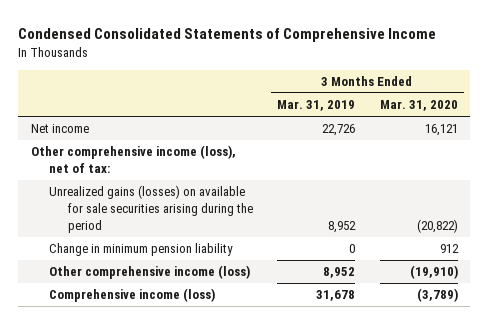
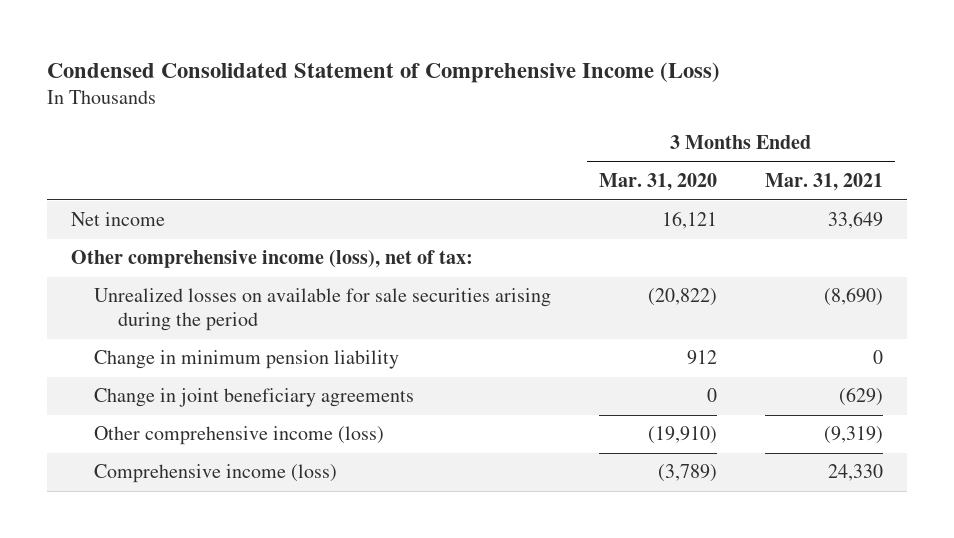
[18,27,437,42] Condensed Consolidated Statements of Comprehensive Income -> [46,61,720,83] Condensed Consolidated Statement of Comprehensive Income (Loss)
[277,100,356,112] Mar. 31, 2019 -> none
none -> [765,173,884,192] Mar. 31, 2021
[49,185,253,234] Unrealized gains (losses) on available for sale securities arising during the period -> [94,288,552,332] Unrealized losses on available for sale securities arising during the period
none -> [94,388,415,408] Change in joint beneficiary agreements

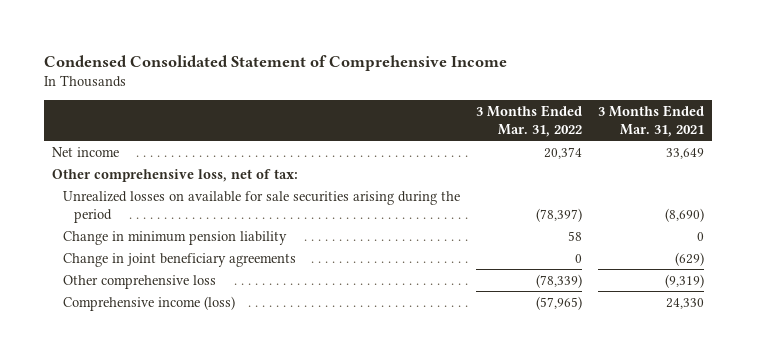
[46,61,720,83] Condensed Consolidated Statement of Comprehensive Income (Loss) -> [44,54,508,71] Condensed Consolidated Statement of Comprehensive Income
[599,173,718,192] Mar. 31, 2020 -> none
none -> [476,104,583,138] 3 Months Ended Mar. 31, 2022
[70,250,473,269] Other comprehensive income (loss), net of tax: -> [52,168,299,182] Other comprehensive loss, net of tax:
[94,426,385,446] Other comprehensive income (loss) -> [63,274,217,289] Other comprehensive loss

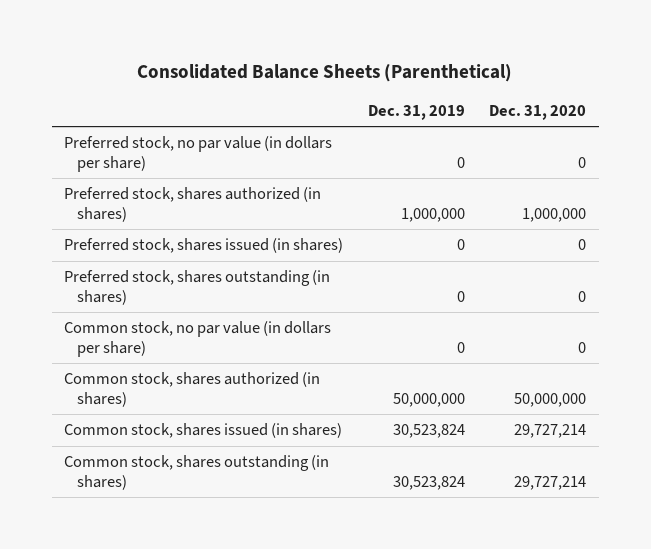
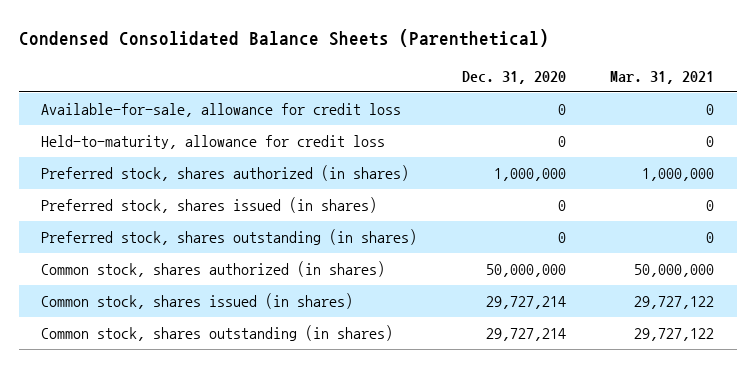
[137,63,513,82] Consolidated Balance Sheets (Parenthetical) -> [18,28,549,47] Condensed Consolidated Balance Sheets (Parenthetical)
[367,104,465,120] Dec. 31, 2019 -> none
none -> [610,70,715,84] Mar. 31, 2021
[64,136,333,173] Preferred stock, no par value (in dollars per share) -> none
none -> [41,103,402,118] Available-for-sale, allowance for credit loss
none -> [41,135,386,150] Held-to-maturity, allowance for credit loss
[64,321,332,358] Common stock, no par value (in dollars per share) -> none

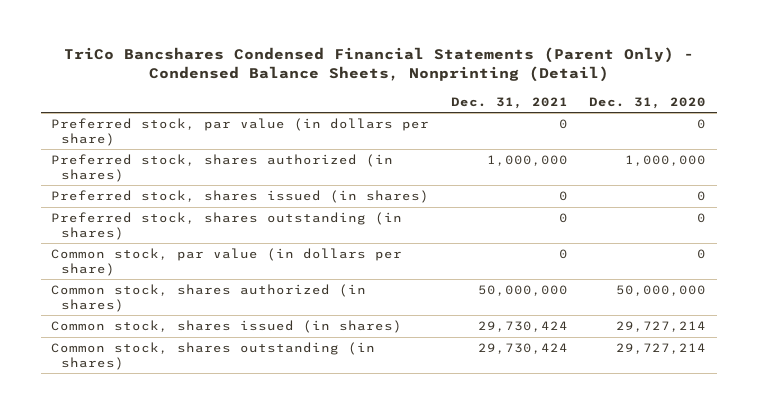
[18,28,549,47] Condensed Consolidated Balance Sheets (Parenthetical) -> [63,47,694,83] TriCo Bancshares Condensed Financial Statements (Parent Only) - Condensed Balance Sheets, Nonprinting (Detail)
[610,70,715,84] Mar. 31, 2021 -> none
none -> [450,96,568,109] Dec. 31, 2021
[41,103,402,118] Available-for-sale, allowance for credit loss -> none
[41,135,386,150] Held-to-maturity, allowance for credit loss -> none
none -> [51,118,430,146] Preferred stock, par value (in dollars per share)
none -> [51,248,403,276] Common stock, par value (in dollars per share)

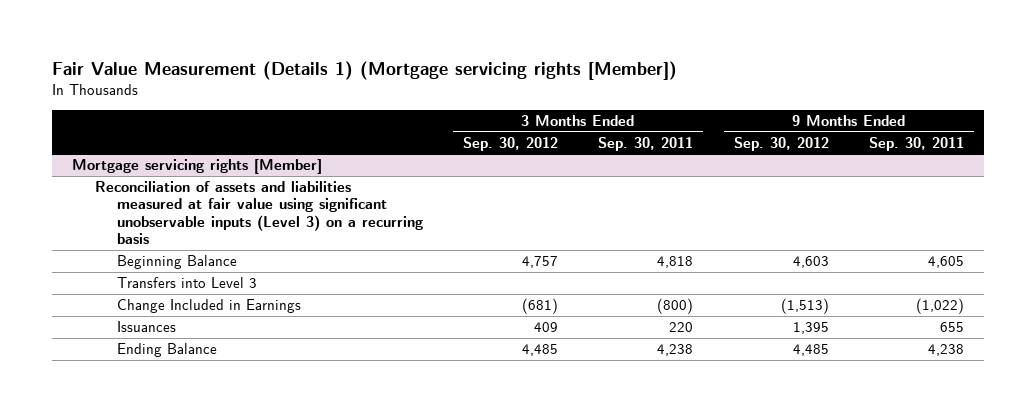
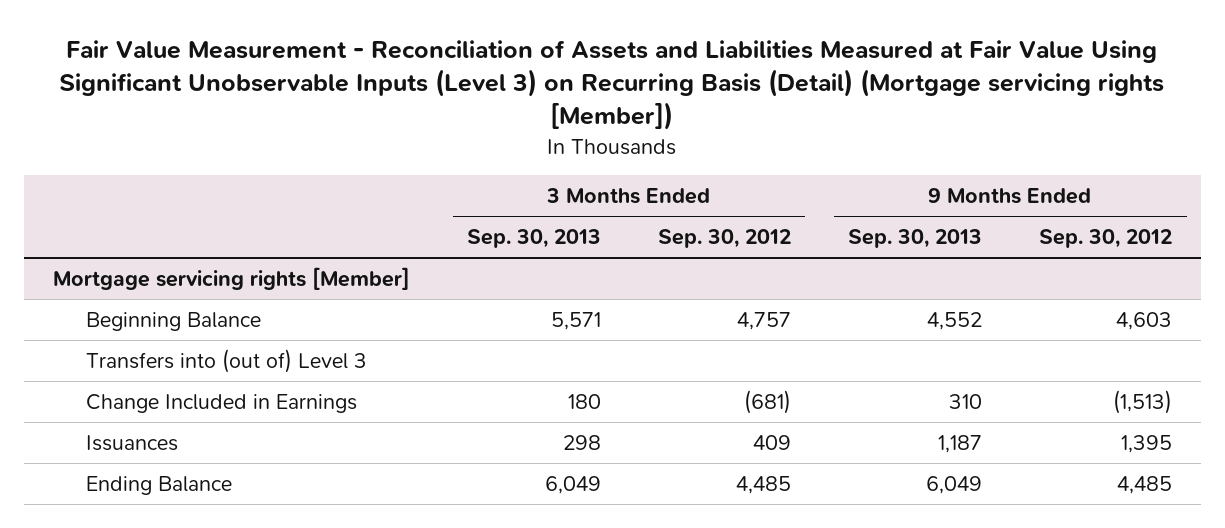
[51,60,677,80] Fair Value Measurement (Details 1) (Mortgage servicing rights [Member]) -> [59,39,1165,131] Fair Value Measurement - Reconciliation of Assets and Liabilities Measured at Fair Value Using Significant Unobservable Inputs (Level 3) on Recurring Basis (Detail) (Mortgage servicing rights [Member])
[598,136,694,151] Sep. 30, 2011 -> none
[868,136,964,151] Sep. 30, 2011 -> none
none -> [466,229,601,249] Sep. 30, 2013
none -> [848,229,983,249] Sep. 30, 2013
[94,181,424,245] Reconciliation of assets and liabilities measured at fair value using significant unobservable inputs (Level 3) on a recurring basis -> none
[117,277,258,289] Transfers into Level 3 -> [86,348,368,373] Transfers into (out of) Level 3

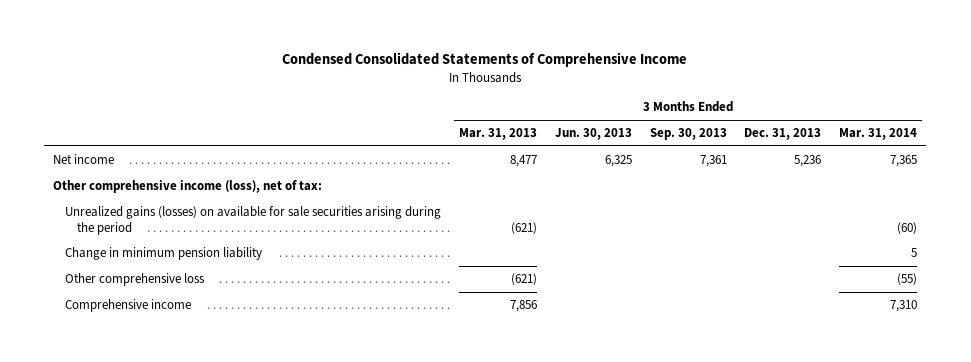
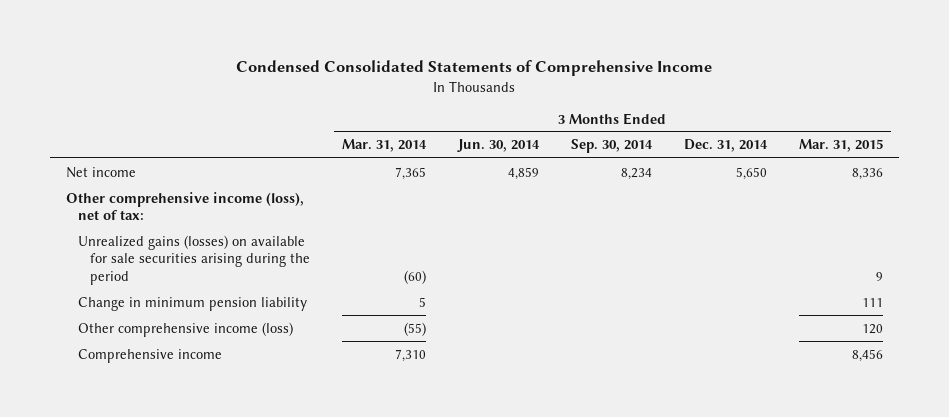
[458,128,537,141] Mar. 31, 2013 -> none
[554,128,632,141] Jun. 30, 2013 -> none
[649,128,727,141] Sep. 30, 2013 -> none
[744,128,822,141] Dec. 31, 2013 -> none
none -> [456,139,540,153] Jun. 30, 2014
none -> [570,139,653,154] Sep. 30, 2014
none -> [683,139,768,153] Dec. 31, 2014
none -> [798,139,883,153] Mar. 31, 2015
[64,273,205,287] Other comprehensive loss -> [77,321,293,337] Other comprehensive income (loss)

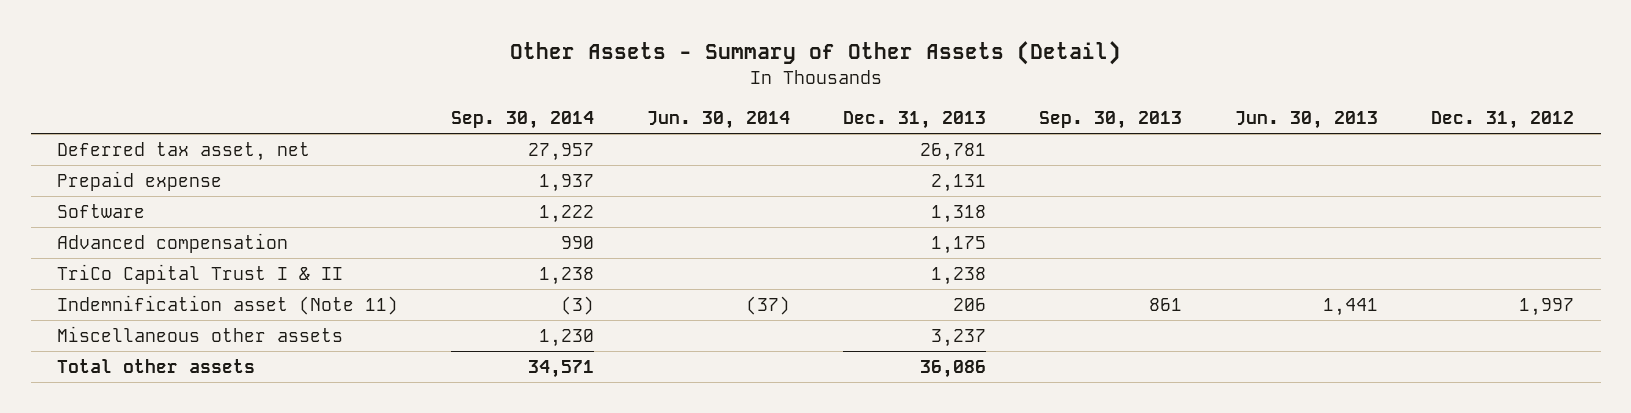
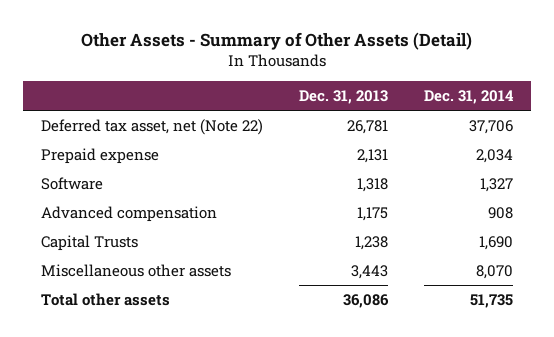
[451,110,595,129] Sep. 30, 2014 -> none
[647,110,791,129] Jun. 30, 2014 -> none
[1039,110,1183,129] Sep. 30, 2013 -> none
[1235,110,1379,129] Jun. 30, 2013 -> none
[1431,110,1575,129] Dec. 31, 2012 -> none
none -> [423,90,514,105] Dec. 31, 2014
[57,141,311,161] Deferred tax asset, net -> [40,118,263,135] Deferred tax asset, net (Note 22)
[57,294,399,315] Indemnification asset (Note 11) -> none
[57,263,344,284] TriCo Capital Trust I & II -> [40,234,138,251] Capital Trusts
[931,328,987,347] 3,237 -> [350,264,388,279] 3,443

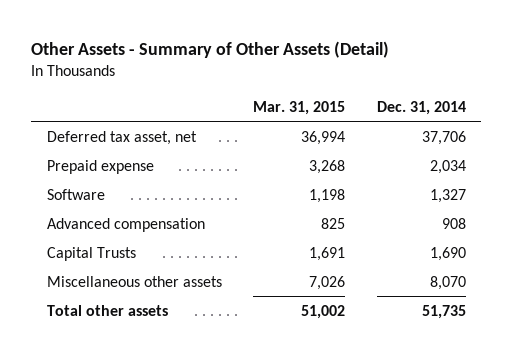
[298,90,388,105] Dec. 31, 2013 -> none
none -> [253,100,346,115] Mar. 31, 2015
[40,118,263,135] Deferred tax asset, net (Note 22) -> [47,130,198,145] Deferred tax asset, net

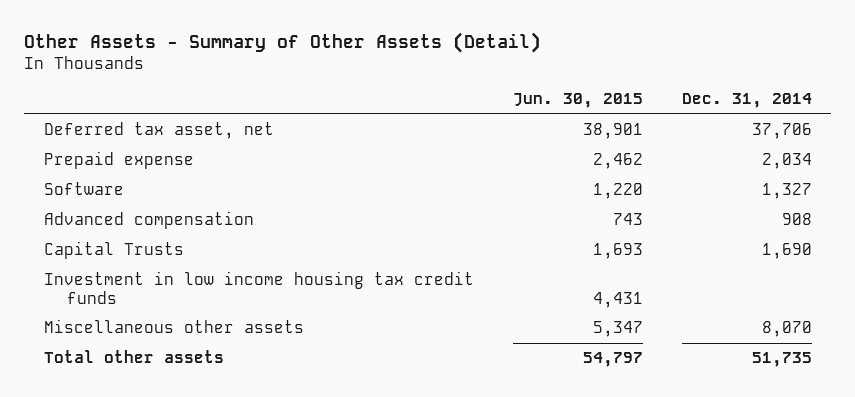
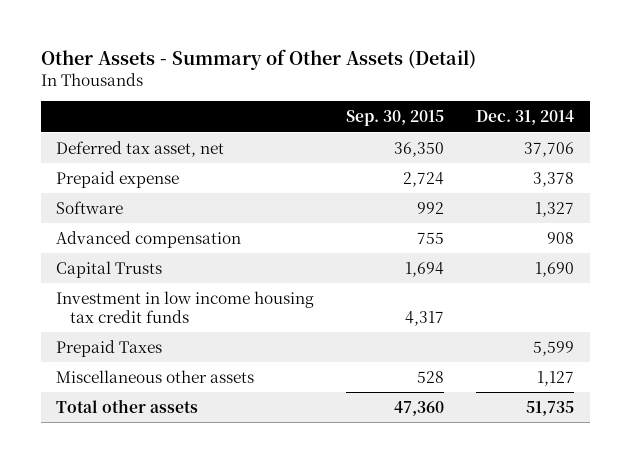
[512,93,643,109] Jun. 30, 2015 -> none
none -> [346,110,445,127] Sep. 30, 2015
[761,153,812,170] 2,034 -> [532,171,574,187] 3,378
none -> [56,339,163,357] Prepaid Taxes
[761,321,812,338] 8,070 -> [536,370,574,386] 1,127

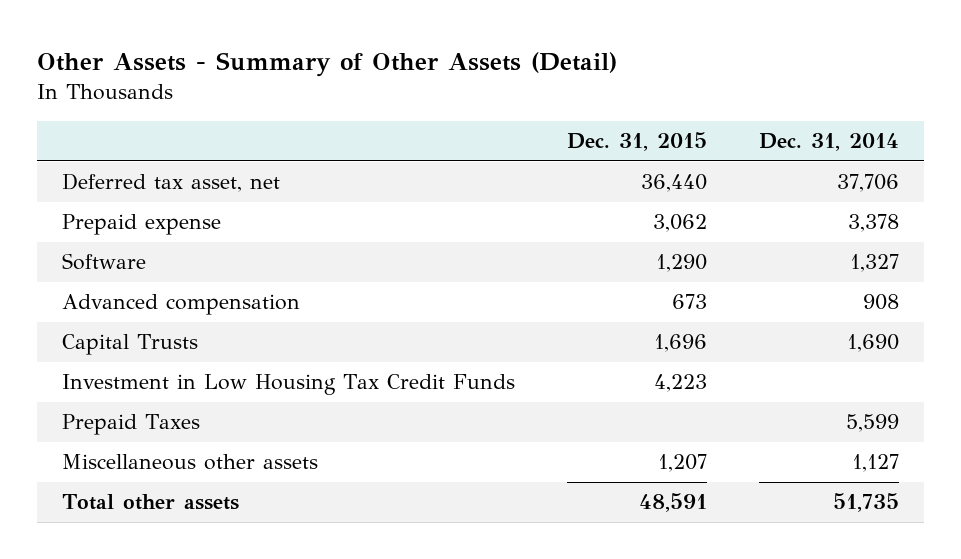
[346,110,445,127] Sep. 30, 2015 -> none
none -> [567,132,708,152] Dec. 31, 2015
[56,290,315,323] Investment in low income housing tax credit funds -> [62,374,516,396] Investment in Low Housing Tax Credit Funds

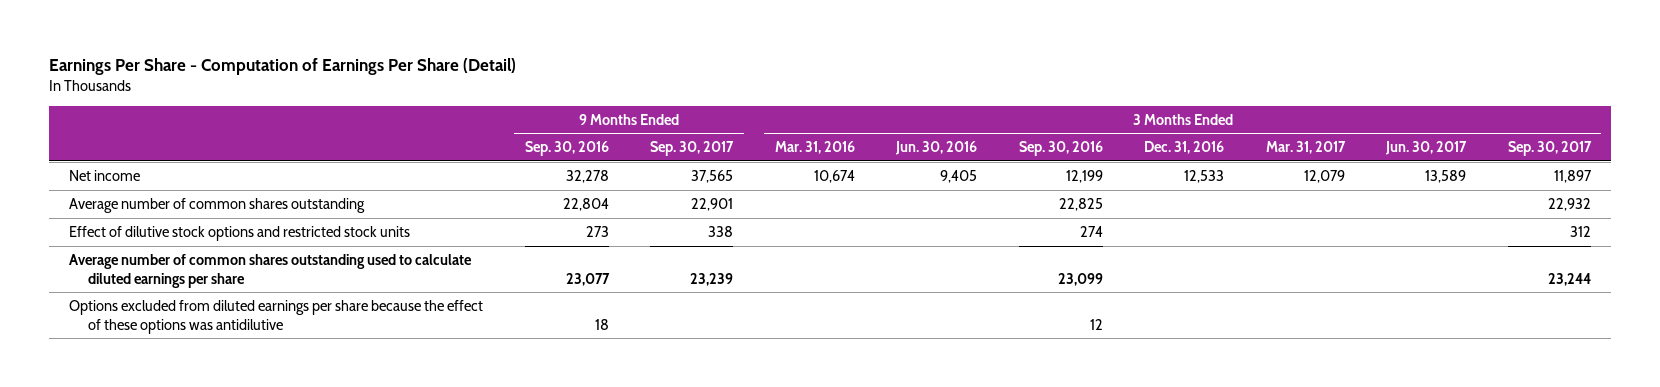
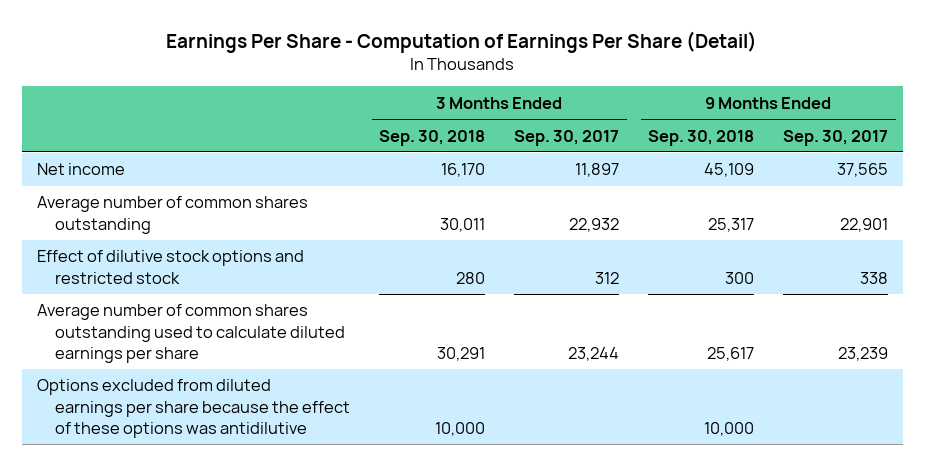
[524,141,609,157] Sep. 30, 2016 -> none
[774,141,855,155] Mar. 31, 2016 -> none
[895,141,978,156] Jun. 30, 2016 -> none
[1018,141,1103,157] Sep. 30, 2016 -> none
[1144,141,1225,155] Dec. 31, 2016 -> none
[1265,141,1346,155] Mar. 31, 2017 -> none
[1385,141,1468,156] Jun. 30, 2017 -> none
none -> [379,129,486,146] Sep. 30, 2018
none -> [648,129,755,146] Sep. 30, 2018
[69,225,411,241] Effect of dilutive stock options and restricted stock units -> [36,250,304,284] Effect of dilutive stock options and restricted stock

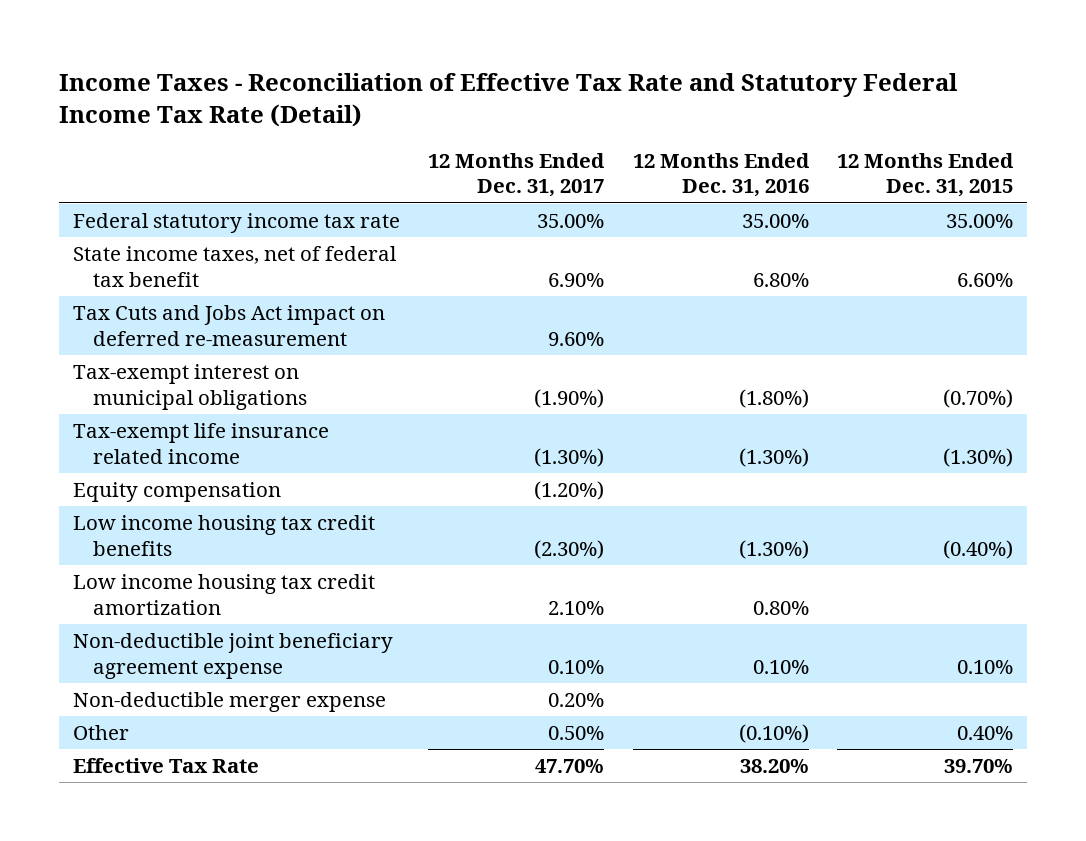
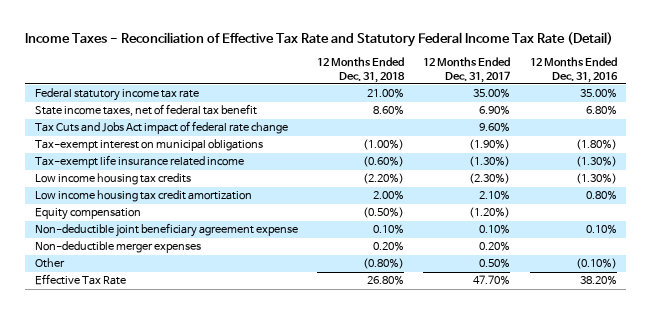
[837,152,1015,198] 12 Months Ended Dec. 31, 2015 -> none
none -> [317,57,406,83] 12 Months Ended Dec. 31, 2018
[72,305,385,346] Tax Cuts and Jobs Act impact on deferred re-measurement -> [35,121,289,135] Tax Cuts and Jobs Act impact of federal rate change
[72,515,375,556] Low income housing tax credit benefits -> [35,173,192,186] Low income housing tax credits
[72,482,281,503] Equity compensation -> [35,208,142,221] Equity compensation
[72,692,386,713] Non-deductible merger expense -> [35,241,202,254] Non-deductible merger expenses

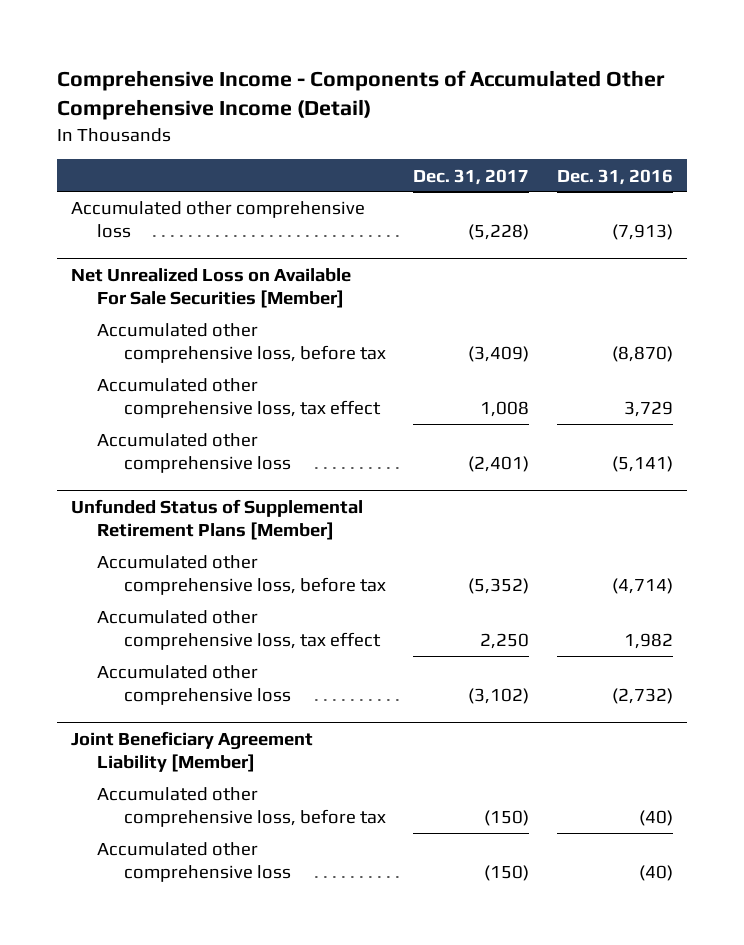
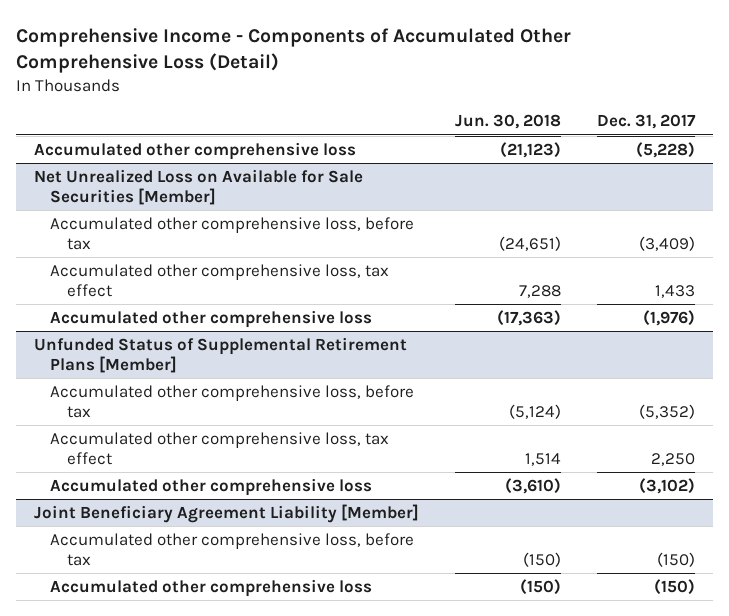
[57,70,666,121] Comprehensive Income - Components of Accumulated Other Comprehensive Income (Detail) -> [15,27,571,73] Comprehensive Income - Components of Accumulated Other Comprehensive Loss (Detail)
[557,168,674,185] Dec. 31, 2016 -> none
none -> [454,114,561,130] Jun. 30, 2018
[71,267,352,308] Net Unrealized Loss on Available For Sale Securities [Member] -> [33,168,363,206] Net Unrealized Loss on Available for Sale Securities [Member]
[480,401,530,418] 1,008 -> [655,285,696,299] 1,433
[468,456,530,473] (2,401) -> [643,309,696,326] (1,976)

